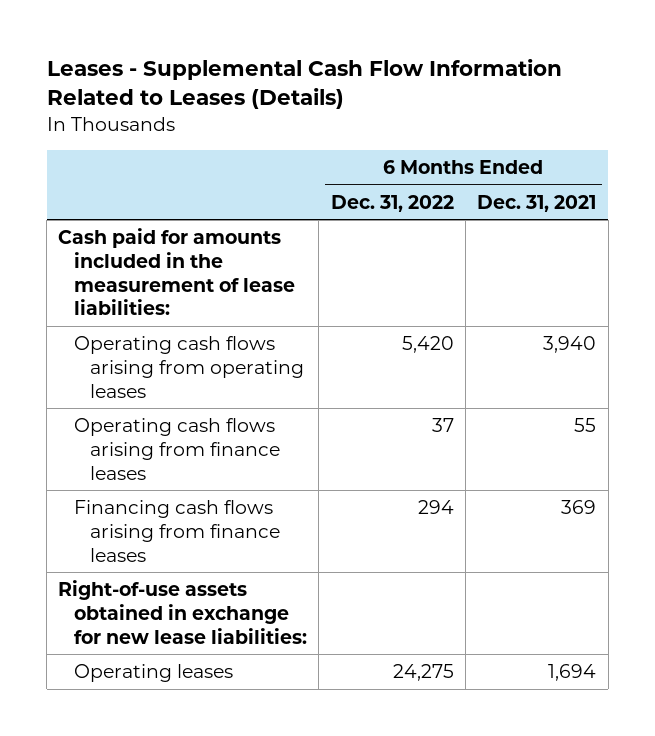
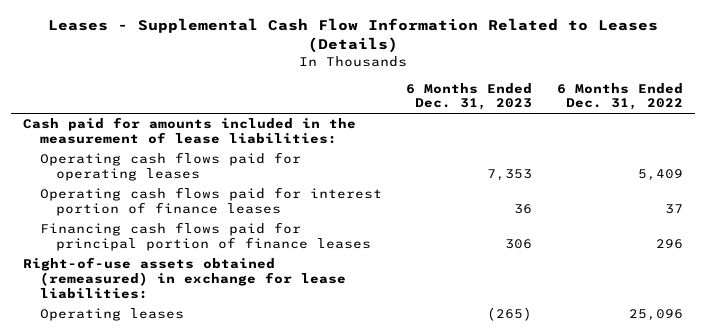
[477,194,597,212] Dec. 31, 2021 -> none
none -> [406,82,533,111] 6 Months Ended Dec. 31, 2023
[74,336,304,398] Operating cash flows arising from operating leases -> [39,152,301,182] Operating cash flows paid for operating leases
[401,336,454,354] 5,420 -> [637,169,683,182] 5,409
[74,418,280,480] Operating cash flows arising from finance leases -> [39,187,382,217] Operating cash flows paid for interest portion of finance leases
[74,500,280,562] Financing cash flows arising from finance leases -> [39,222,371,252] Financing cash flows paid for principal portion of finance leases
[417,500,454,515] 294 -> [655,239,683,250] 296
[58,580,308,644] Right-of-use assets obtained in exchange for new lease liabilities: -> [23,257,346,300] Right-of-use assets obtained (remeasured) in exchange for lease liabilities:
[392,664,454,682] 24,275 -> [628,309,683,322] 25,096

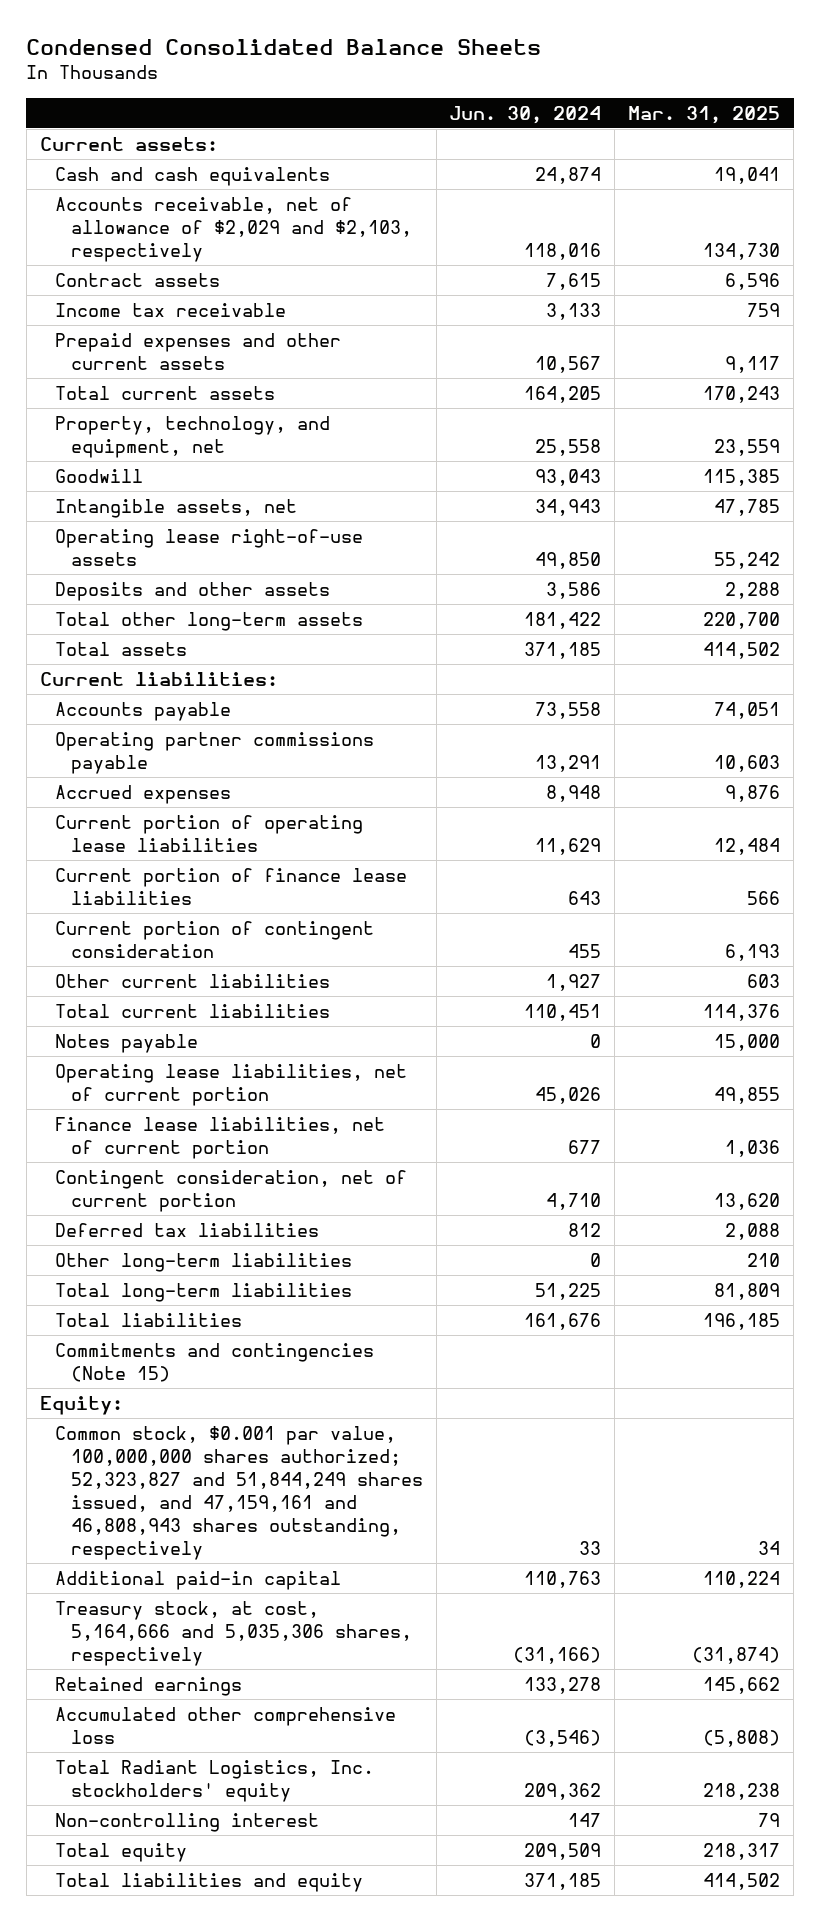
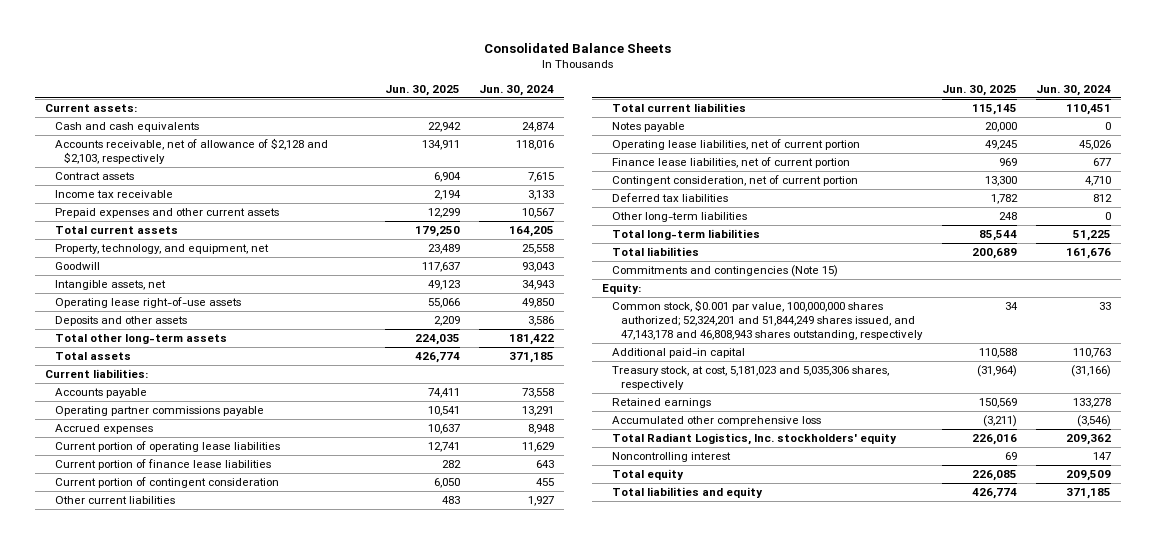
[26,38,542,55] Condensed Consolidated Balance Sheets -> [484,42,672,53] Consolidated Balance Sheets
[628,105,781,124] Mar. 31, 2025 -> none
none -> [384,84,460,96] Jun. 30, 2025
[55,197,412,263] Accounts receivable, net of allowance of $2,029 and $2,103, respectively -> [54,138,328,165] Accounts receivable, net of allowance of $2,128 and $2,103, respectively
[55,1426,423,1561] Common stock, $0.001 par value, 100,000,000 shares authorized; 52,323,827 and 51,844,249 shares issued, and 47,159,161 and 46,808,943 shares outstanding, respectively -> [611,300,924,340] Common stock, $0.001 par value, 100,000,000 shares authorized; 52,324,201 and 51,844,249 shares issued, and 47,143,178 and 46,808,943 shares outstanding, respectively
[55,1601,412,1667] Treasury stock, at cost, 5,164,666 and 5,035,306 shares, respectively -> [611,366,889,391] Treasury stock, at cost, 5,181,023 and 5,035,306 shares, respectively
[55,1813,320,1833] Non-controlling interest -> [611,452,731,463] Noncontrolling interest

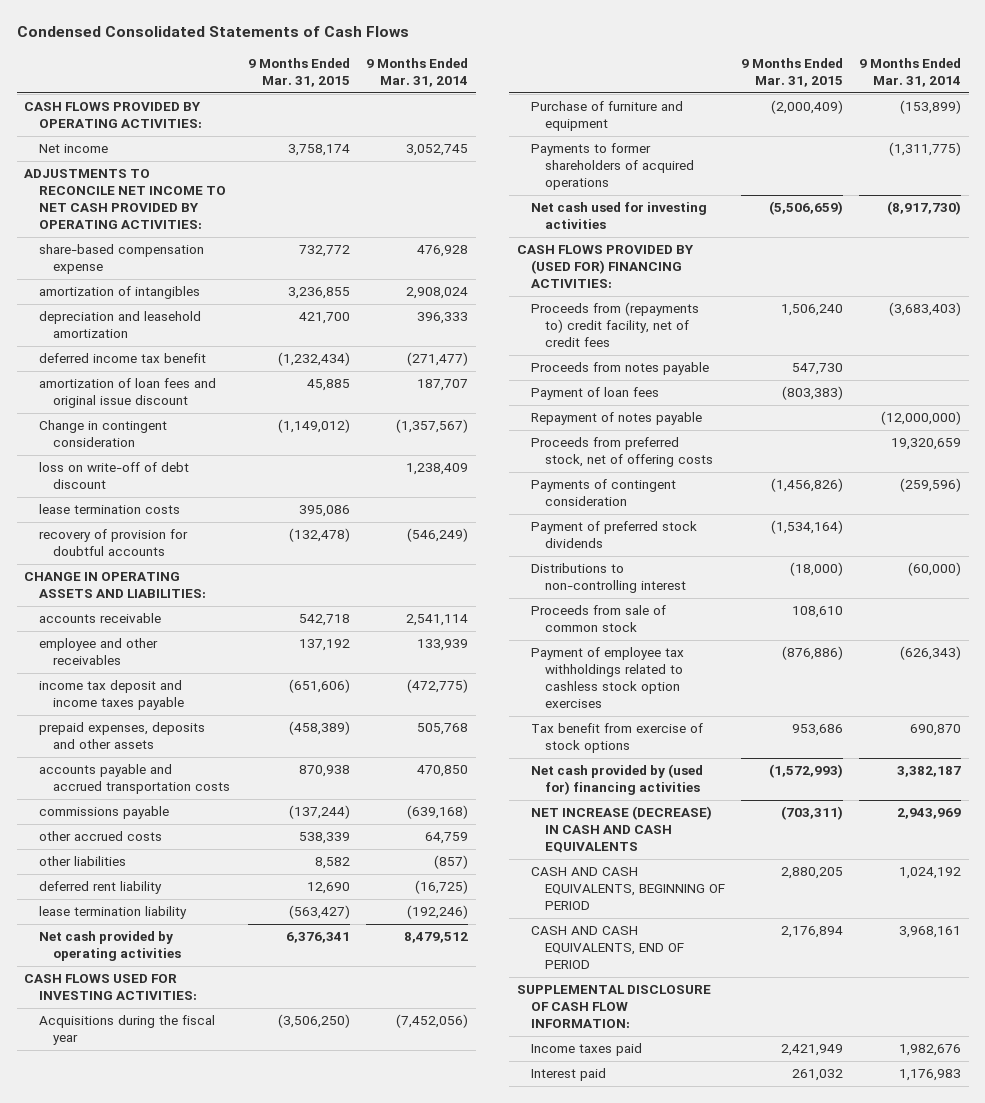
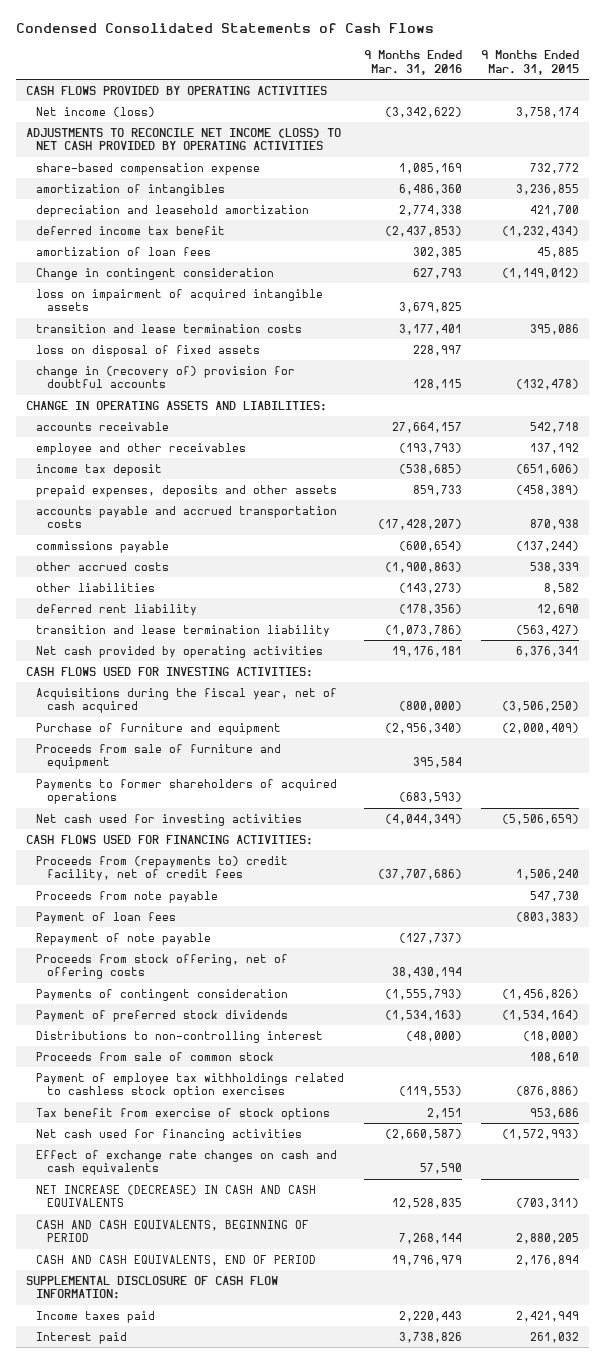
[366,57,469,87] 9 Months Ended Mar. 31, 2014 -> none
none -> [363,50,462,75] 9 Months Ended Mar. 31, 2016
[24,102,202,129] CASH FLOWS PROVIDED BY OPERATING ACTIVITIES: -> [25,85,327,95] CASH FLOWS PROVIDED BY OPERATING ACTIVITIES
[38,144,108,154] Net income -> [36,106,156,117] Net income (loss)
[24,169,226,230] ADJUSTMENTS TO RECONCILE NET INCOME TO NET CASH PROVIDED BY OPERATING ACTIVITIES: -> [25,127,341,151] ADJUSTMENTS TO RECONCILE NET INCOME (LOSS) TO NET CASH PROVIDED BY OPERATING ACTIVITIES
[38,378,216,409] amortization of loan fees and original issue discount -> [36,246,212,256] amortization of loan fees
[38,462,189,490] loss on write-off of debt discount -> none
none -> [36,288,324,312] loss on impairment of acquired intangible assets
[38,504,180,515] lease termination costs -> [36,323,303,333] transition and lease termination costs
none -> [36,344,261,357] loss on disposal of fixed assets
[38,529,188,557] recovery of provision for doubtful accounts -> [36,365,296,389] change in (recovery of) provision for doubtful accounts
[38,680,184,711] income tax deposit and income taxes payable -> [36,463,163,476] income tax deposit
[38,906,187,920] lease termination liability -> [36,624,331,637] transition and lease termination liability
[38,1015,215,1046] Acquisitions during the fiscal year -> [36,687,338,714] Acquisitions during the fiscal year, net of cash acquired
none -> [36,743,282,770] Proceeds from sale of furniture and equipment
[517,245,695,289] CASH FLOWS PROVIDED BY (USED FOR) FINANCING ACTIVITIES: -> [25,834,313,845] CASH FLOWS USED FOR FINANCING ACTIVITIES:
[531,362,710,376] Proceeds from notes payable -> [36,890,219,903] Proceeds from note payable
[531,412,703,426] Repayment of notes payable -> [36,932,212,945] Repayment of note payable
[531,437,714,468] Proceeds from preferred stock, net of offering costs -> [36,953,289,980] Proceeds from stock offering, net of offering costs
[531,764,704,796] Net cash provided by (used for) financing activities -> [36,1128,303,1141] Net cash used for financing activities
none -> [36,1149,338,1176] Effect of exchange rate changes on cash and cash equivalents

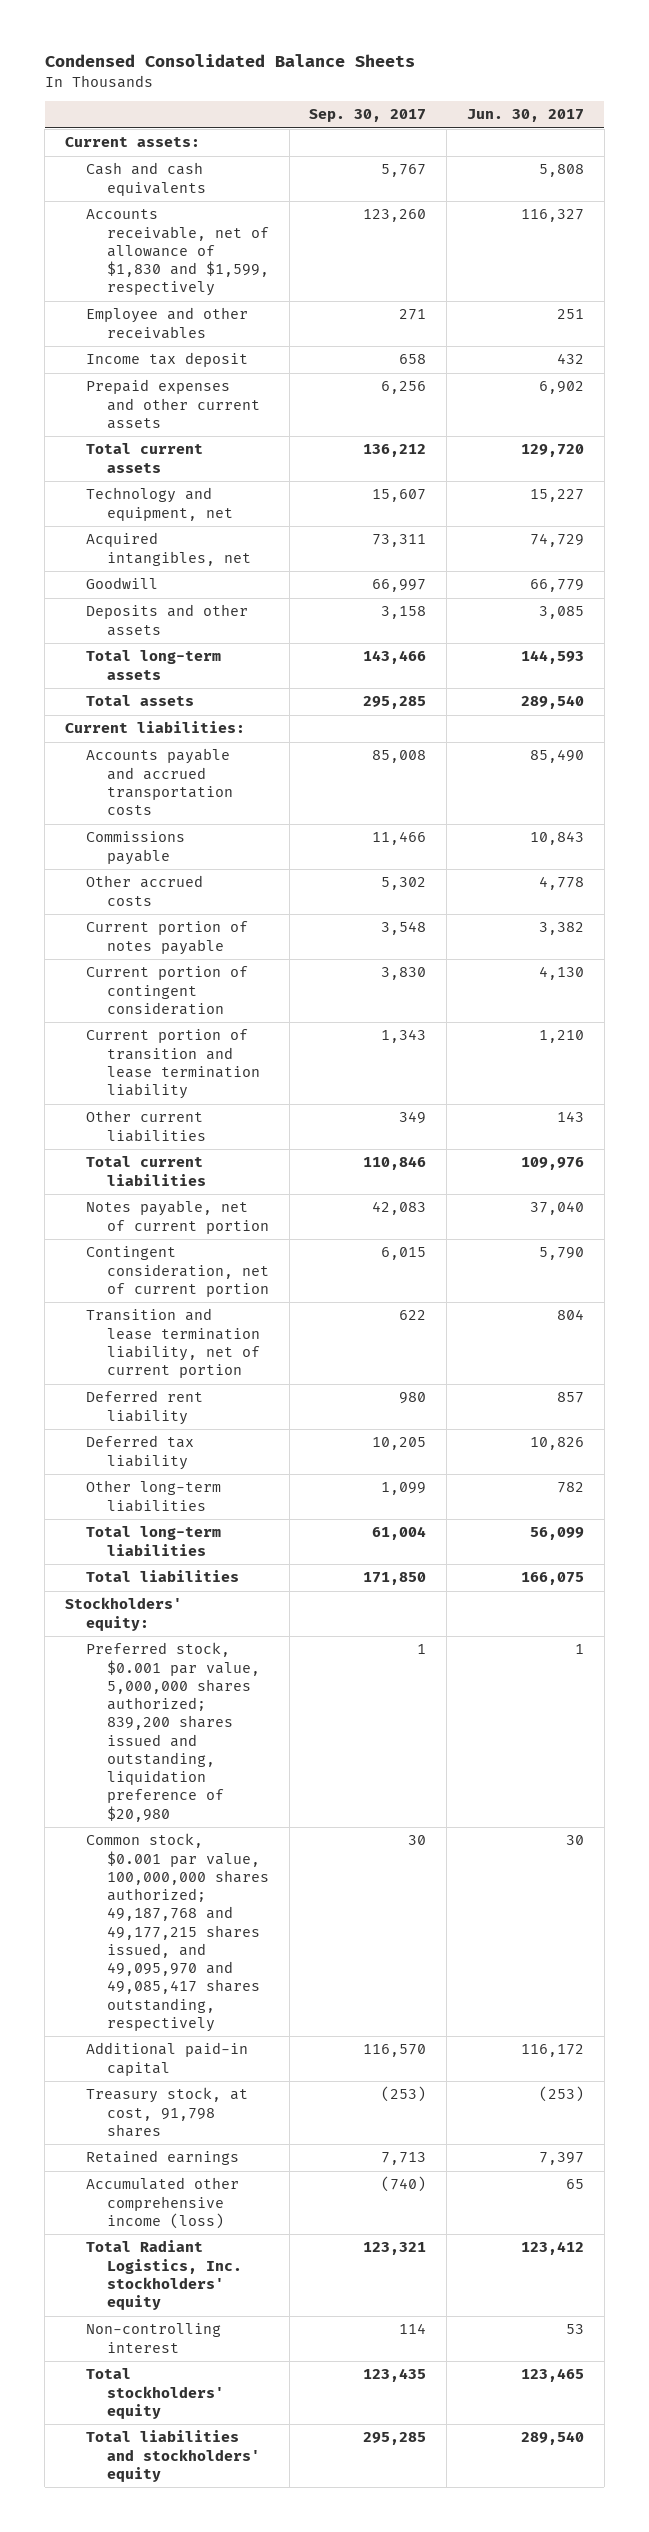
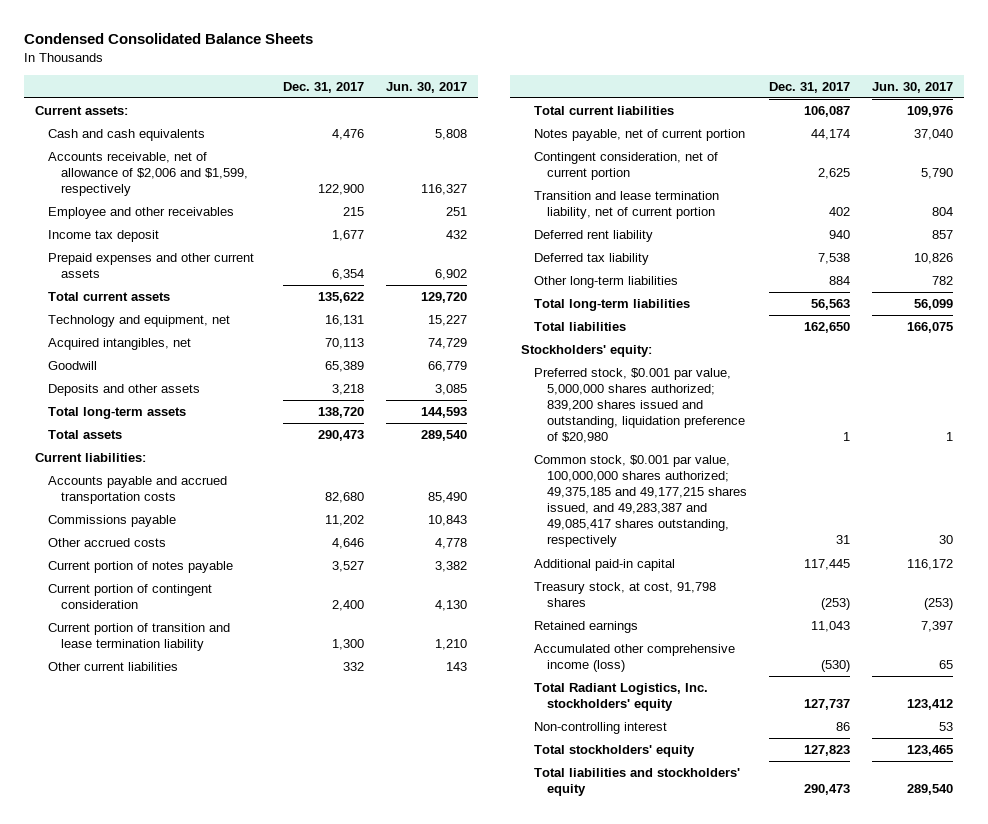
[309,109,427,123] Sep. 30, 2017 -> none
none -> [282,81,364,93] Dec. 31, 2017
[86,209,269,297] Accounts receivable, net of allowance of $1,830 and $1,599, respectively -> [47,152,248,197] Accounts receivable, net of allowance of $2,006 and $1,599, respectively
[86,1833,269,2032] Common stock, $0.001 par value, 100,000,000 shares authorized; 49,187,768 and 49,177,215 shares issued, and 49,095,970 and 49,085,417 shares outstanding, respectively -> [534,455,747,548] Common stock, $0.001 par value, 100,000,000 shares authorized; 49,375,185 and 49,177,215 shares issued, and 49,283,387 and 49,085,417 shares outstanding, respectively

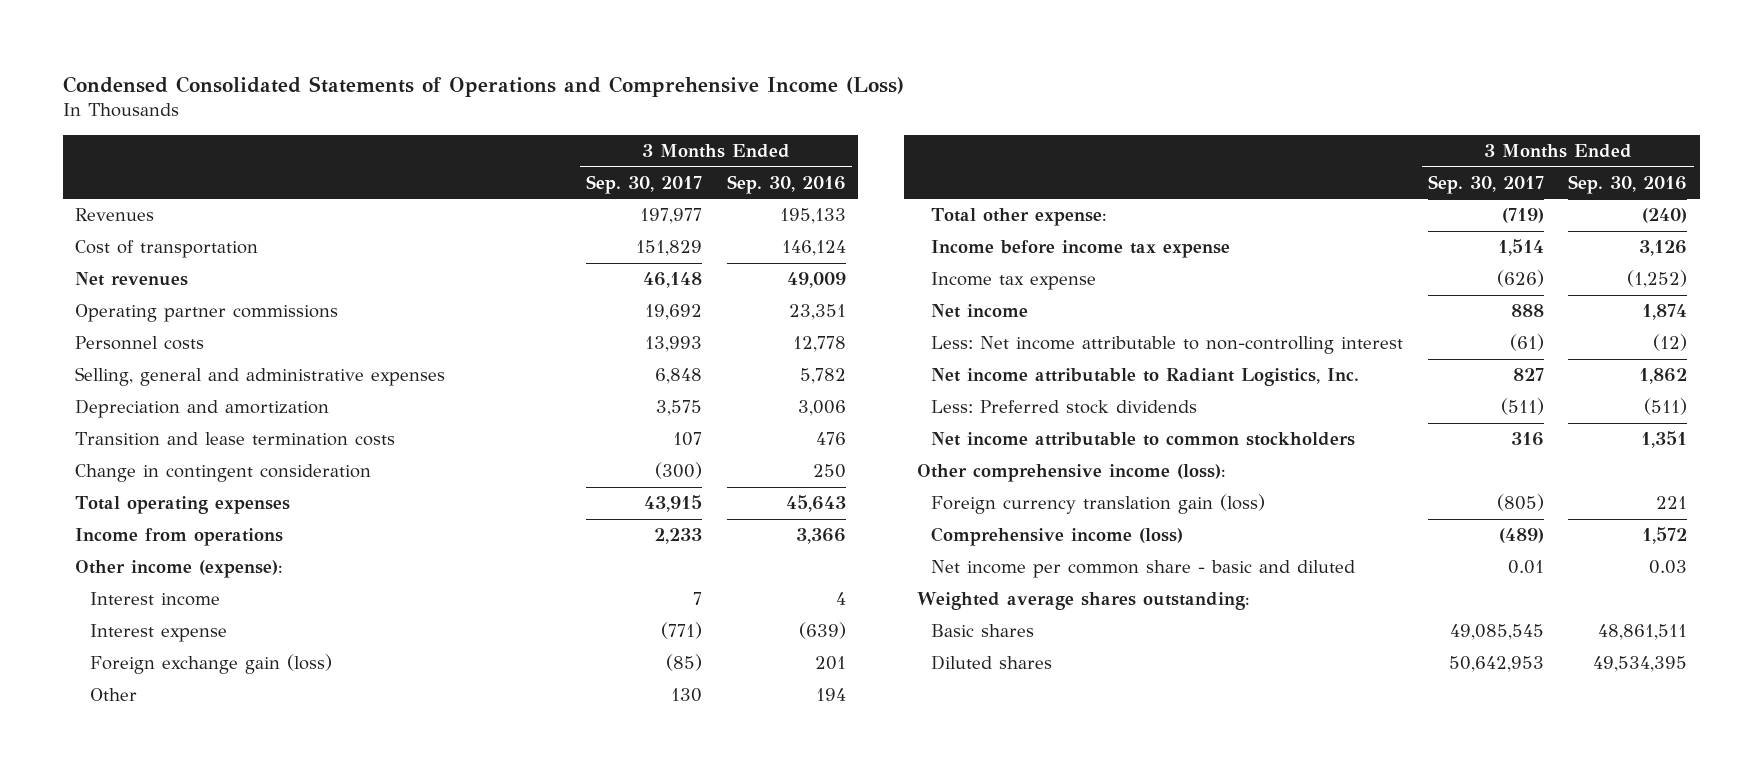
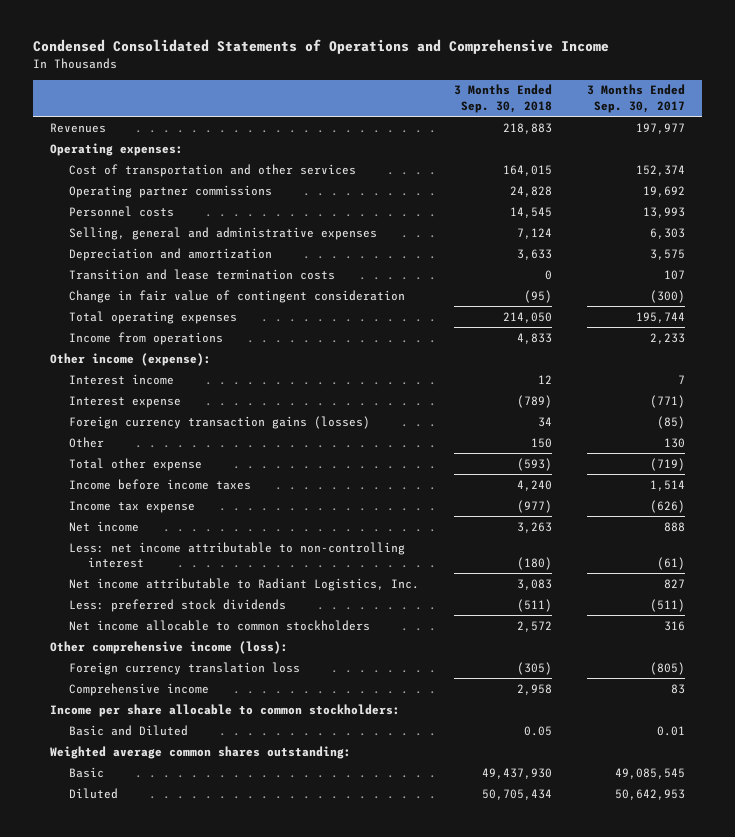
[62,75,904,97] Condensed Consolidated Statements of Operations and Comprehensive Income (Loss) -> [32,39,609,55] Condensed Consolidated Statements of Operations and Comprehensive Income
[726,174,846,194] Sep. 30, 2016 -> none
none -> [453,84,552,113] 3 Months Ended Sep. 30, 2018
[75,272,189,287] Net revenues -> none
none -> [50,142,184,156] Operating expenses:
[75,240,259,259] Cost of transportation -> [68,163,356,177] Cost of transportation and other services
[636,240,703,257] 151,829 -> [635,164,685,176] 152,374
[655,368,703,385] 6,848 -> [649,227,685,239] 6,303
[75,464,372,483] Change in contingent consideration -> [68,289,405,303] Change in fair value of contingent consideration
[644,495,703,513] 43,915 -> [635,311,685,323] 195,744
[89,654,332,675] Foreign exchange gain (loss) -> [68,415,370,429] Foreign currency transaction gains (losses)
[931,208,1108,227] Total other expense: -> [68,457,202,471] Total other expense
[931,240,1231,259] Income before income tax expense -> [68,478,251,490] Income before income taxes
[931,336,1404,355] Less: Net income attributable to non-controlling interest -> [68,541,405,569] Less: net income attributable to non-controlling interest
[931,400,1198,415] Less: Preferred stock dividends -> [68,598,286,612] Less: preferred stock dividends
[931,432,1356,447] Net income attributable to common stockholders -> [68,619,370,631] Net income allocable to common stockholders
[931,494,1266,515] Foreign currency translation gain (loss) -> [68,661,300,675] Foreign currency translation loss
[931,527,1184,547] Comprehensive income (loss) -> [68,682,209,696] Comprehensive income
[1498,528,1544,544] (489) -> [670,683,685,694] 83
none -> [50,703,401,717] Income per share allocable to common stockholders:
[931,560,1356,579] Net income per common share - basic and diluted -> [68,724,188,736] Basic and Diluted
[916,592,1250,611] Weighted average shares outstanding: -> [50,745,352,759] Weighted average common shares outstanding:
[931,624,1035,638] Basic shares -> [68,766,104,778] Basic
[931,655,1053,671] Diluted shares -> [68,787,118,799] Diluted

